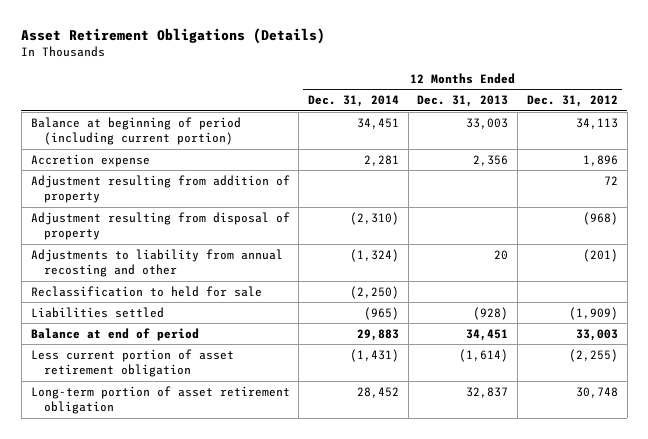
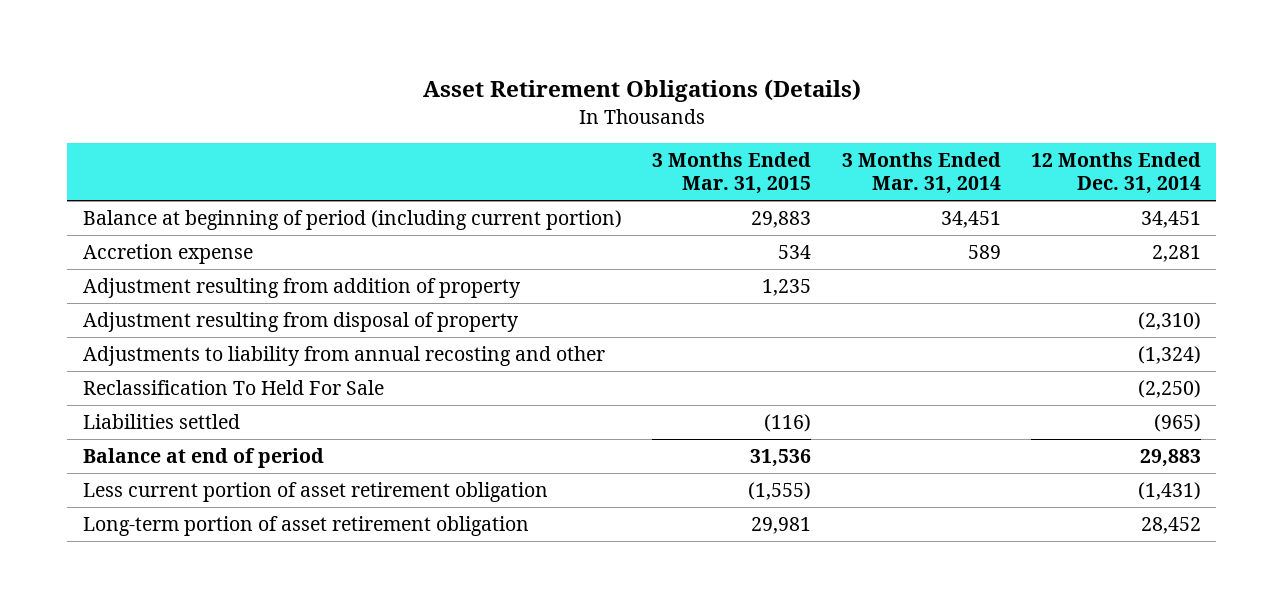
[417,95,509,108] Dec. 31, 2013 -> none
[526,95,618,108] Dec. 31, 2012 -> none
none -> [652,152,812,195] 3 Months Ended Mar. 31, 2015
none -> [841,152,1001,195] 3 Months Ended Mar. 31, 2014
[30,285,262,297] Reclassification to held for sale -> [82,380,384,396] Reclassification To Held For Sale

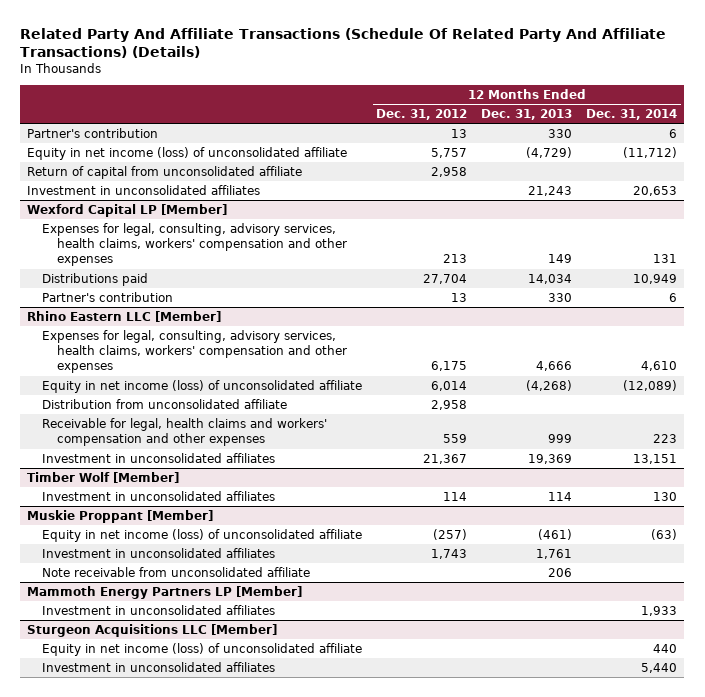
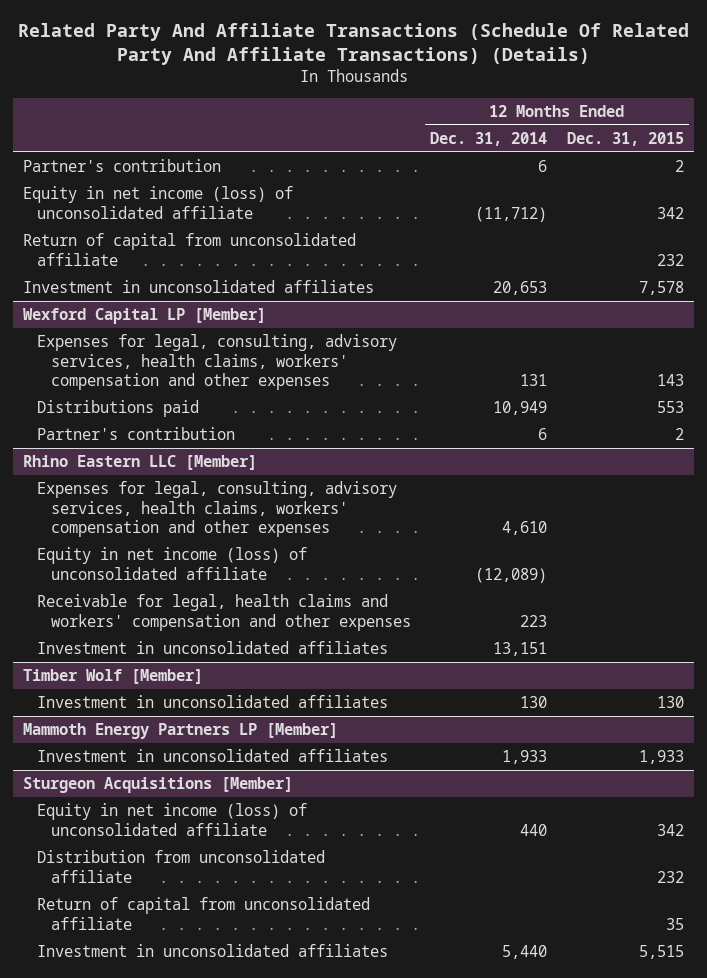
[376,109,468,121] Dec. 31, 2012 -> none
[481,109,573,121] Dec. 31, 2013 -> none
none -> [567,131,685,146] Dec. 31, 2015
[42,398,288,409] Distribution from unconsolidated affiliate -> none
[27,509,214,523] Muskie Proppant [Member] -> none
[42,528,363,542] Equity in net income (loss) of unconsolidated affiliate -> none
[42,547,276,558] Investment in unconsolidated affiliates -> none
[42,566,311,577] Note receivable from unconsolidated affiliate -> none
[27,623,278,637] Sturgeon Acquisitions LLC [Member] -> [23,777,294,794] Sturgeon Acquisitions [Member]
none -> [36,850,325,883] Distribution from unconsolidated affiliate
none -> [36,897,370,930] Return of capital from unconsolidated affiliate

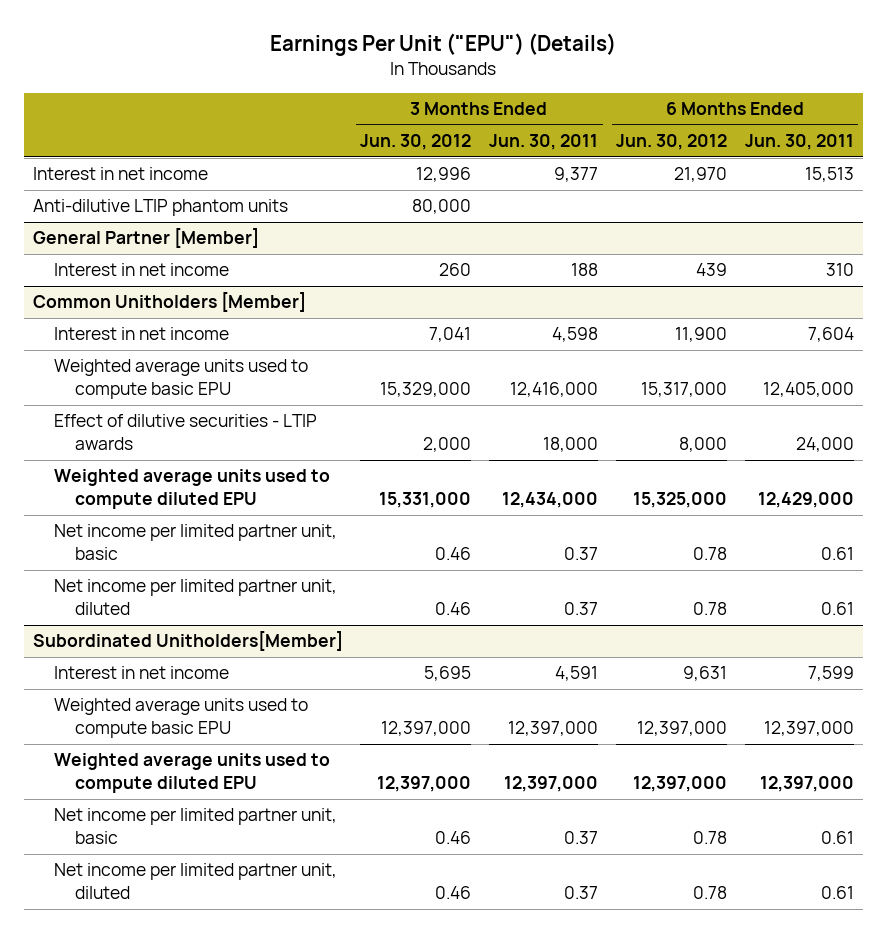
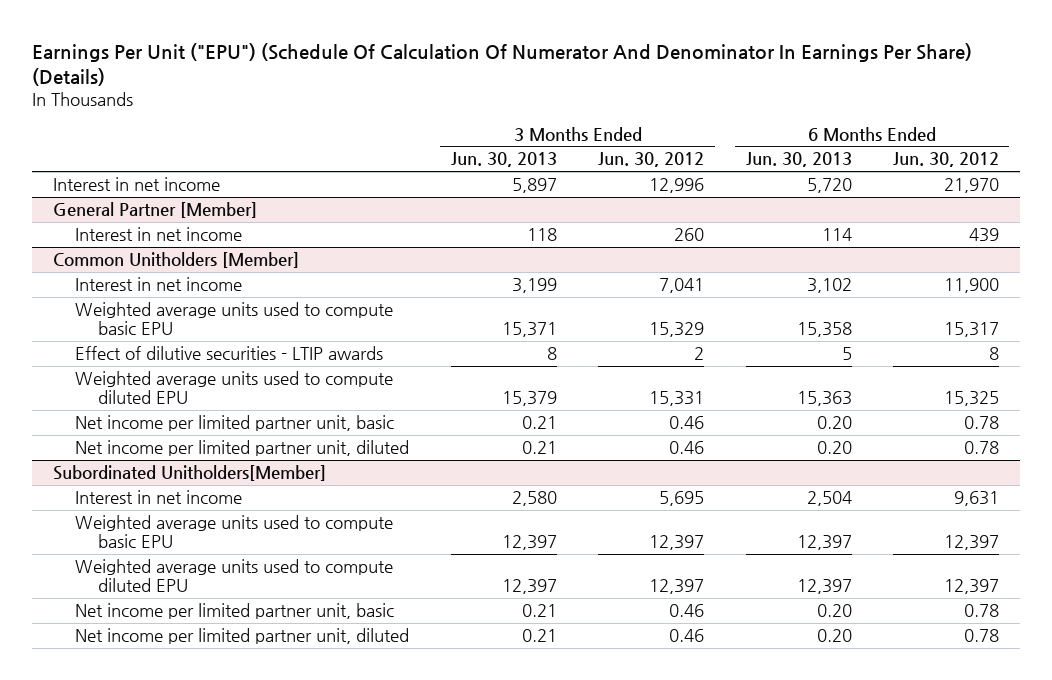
[270,33,617,57] Earnings Per Unit ("EPU") (Details) -> [32,42,973,87] Earnings Per Unit ("EPU") (Schedule Of Calculation Of Numerator And Denominator In Earnings Per Share) (Details)
[489,134,599,151] Jun. 30, 2011 -> none
[744,134,854,151] Jun. 30, 2011 -> none
none -> [450,152,557,168] Jun. 30, 2013
none -> [745,152,852,168] Jun. 30, 2013
[32,199,288,217] Anti-dilutive LTIP phantom units -> none
[380,382,472,398] 15,329,000 -> [649,322,705,338] 15,329
[641,382,728,398] 15,317,000 -> [943,322,999,338] 15,317
[423,437,472,453] 2,000 -> [694,347,705,361] 2
[679,437,728,453] 8,000 -> [988,347,999,361] 8
[379,492,472,509] 15,331,000 -> [649,391,705,407] 15,331
[633,492,728,509] 15,325,000 -> [943,391,999,407] 15,325
[381,721,472,737] 12,397,000 -> [649,535,705,551] 12,397
[637,721,728,737] 12,397,000 -> [943,535,999,551] 12,397
[377,776,472,793] 12,397,000 -> [649,579,705,595] 12,397
[633,776,728,793] 12,397,000 -> [943,579,999,595] 12,397

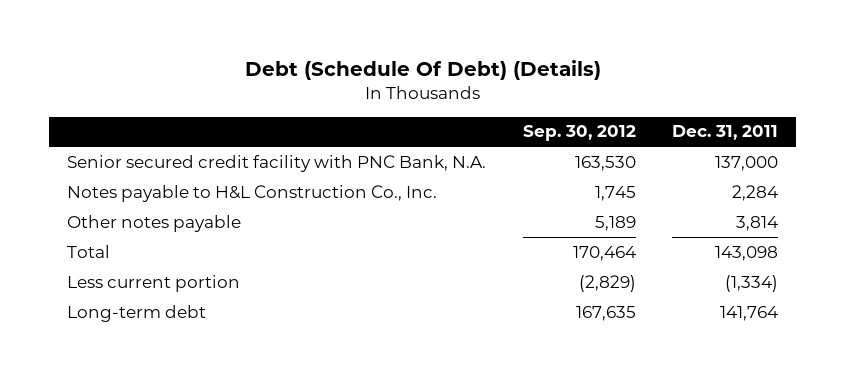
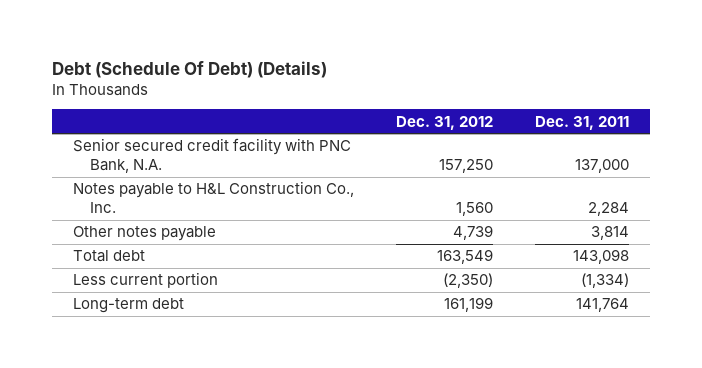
[522,125,636,142] Sep. 30, 2012 -> none
none -> [395,115,493,130] Dec. 31, 2012
[67,244,111,258] Total -> [72,250,145,263] Total debt

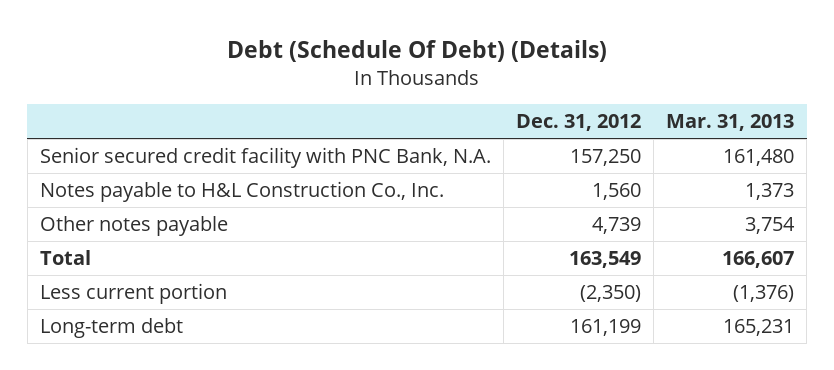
[535,115,630,130] Dec. 31, 2011 -> none
none -> [666,114,795,132] Mar. 31, 2013
[72,250,145,263] Total debt -> [39,249,91,265] Total

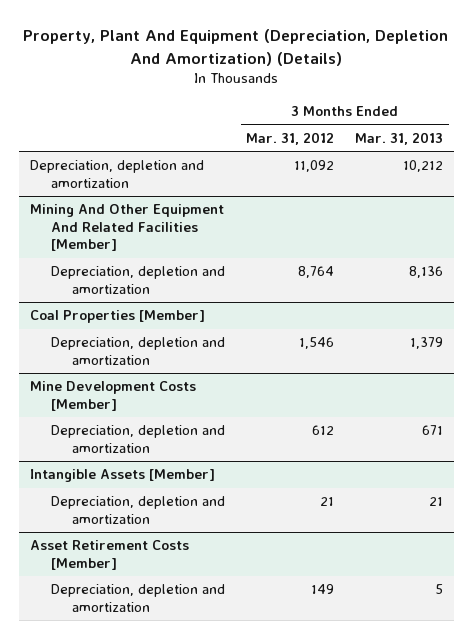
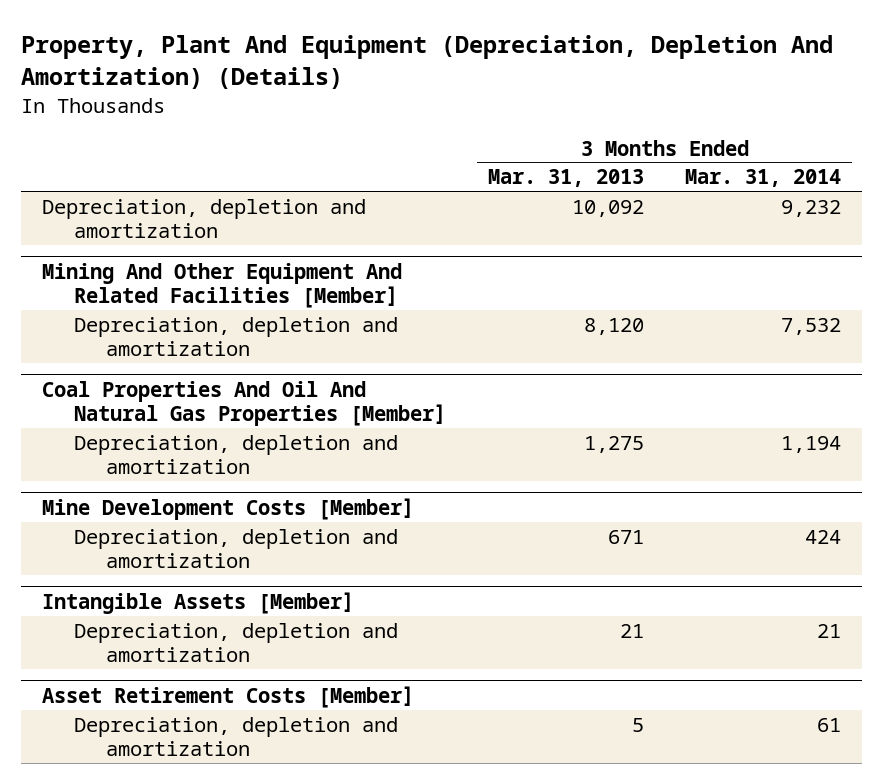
[245,131,334,145] Mar. 31, 2012 -> none
none -> [685,169,842,188] Mar. 31, 2014
[403,160,444,173] 10,212 -> [571,199,644,217] 10,092
[29,310,205,324] Coal Properties [Member] -> none
[409,266,444,279] 8,136 -> [583,317,644,335] 8,120
none -> [41,380,447,426] Coal Properties And Oil And Natural Gas Properties [Member]
[410,337,444,350] 1,379 -> [583,435,644,453] 1,275

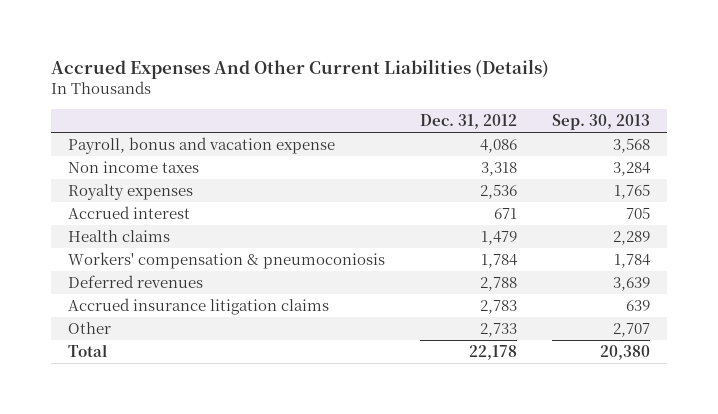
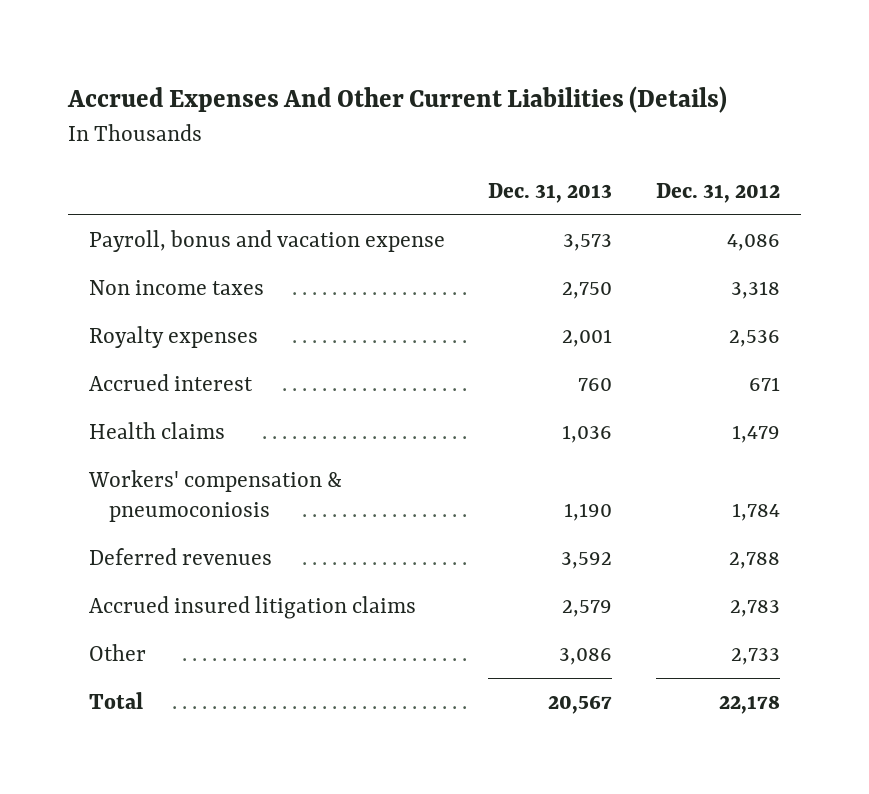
[551,114,650,131] Sep. 30, 2013 -> none
none -> [488,182,613,203] Dec. 31, 2013
[68,297,330,315] Accrued insurance litigation claims -> [89,596,417,620] Accrued insured litigation claims

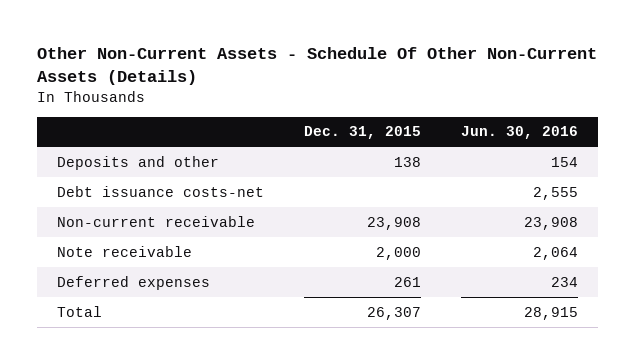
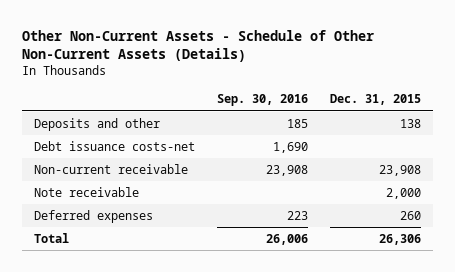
[36,47,597,86] Other Non-Current Assets - Schedule Of Other Non-Current Assets (Details) -> [22,29,375,63] Other Non-Current Assets - Schedule of Other Non-Current Assets (Details)
[460,126,578,140] Jun. 30, 2016 -> none
none -> [216,94,308,107] Sep. 30, 2016
[393,276,421,287] 261 -> [400,210,422,220] 260
[366,306,421,320] 26,307 -> [379,233,422,245] 26,306

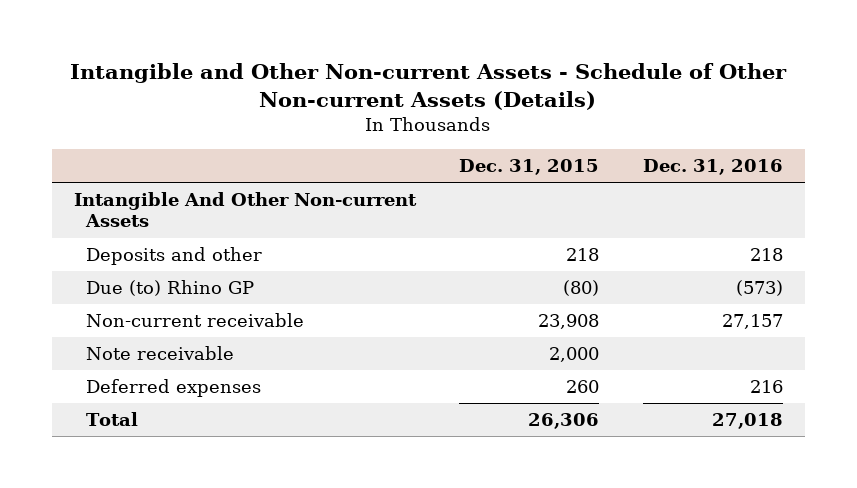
[22,29,375,63] Other Non-Current Assets - Schedule of Other Non-Current Assets (Details) -> [70,63,788,110] Intangible and Other Non-current Assets - Schedule of Other Non-current Assets (Details)
[216,94,308,107] Sep. 30, 2016 -> none
none -> [643,158,784,175] Dec. 31, 2016
[33,140,195,151] Debt issuance costs-net -> none
none -> [73,192,417,228] Intangible And Other Non-current Assets
[400,118,422,128] 138 -> [566,248,600,262] 218
none -> [86,280,255,297] Due (to) Rhino GP

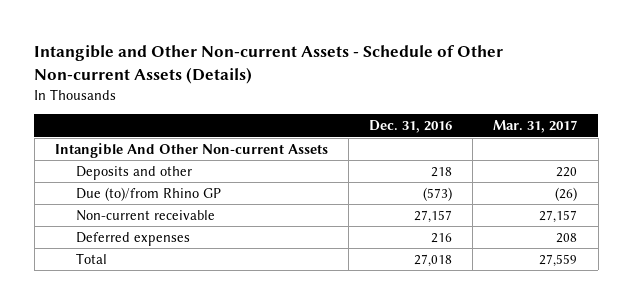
[459,158,600,175] Dec. 31, 2015 -> none
none -> [493,120,578,134] Mar. 31, 2017
[86,280,255,297] Due (to) Rhino GP -> [75,187,221,202] Due (to)/from Rhino GP
[86,346,235,361] Note receivable -> none

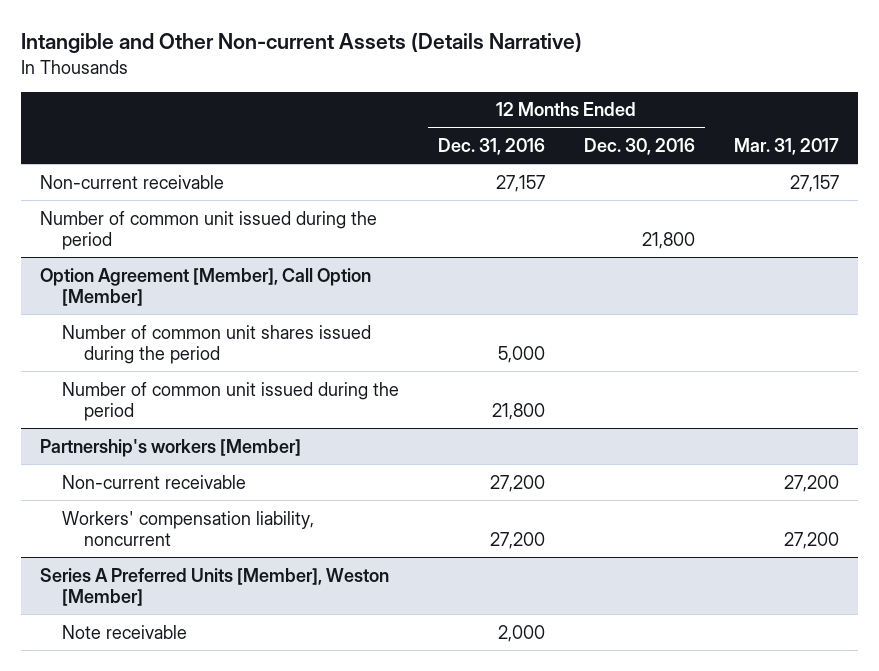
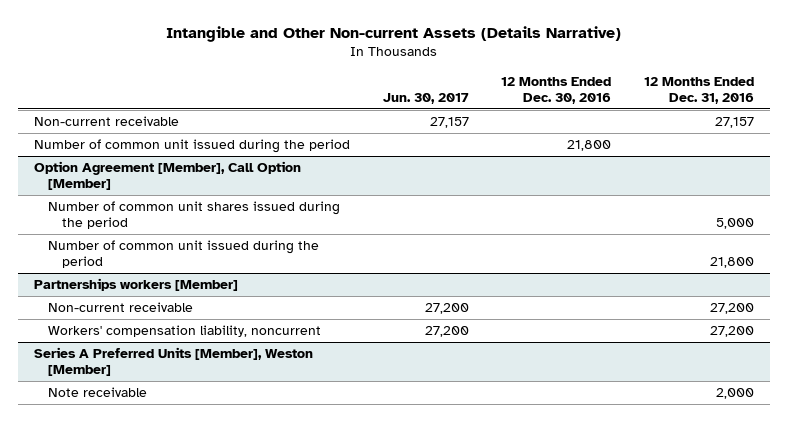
[733,138,839,156] Mar. 31, 2017 -> none
none -> [382,93,469,105] Jun. 30, 2017
[40,438,302,457] Partnership's workers [Member] -> [34,277,239,291] Partnerships workers [Member]

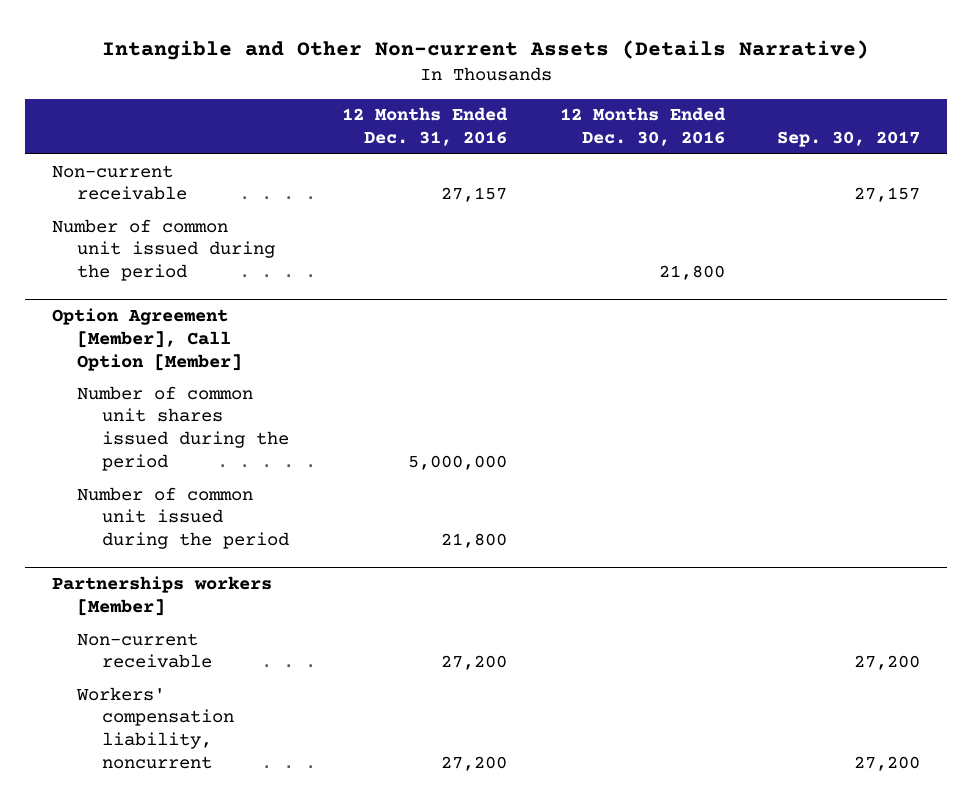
[382,93,469,105] Jun. 30, 2017 -> none
none -> [777,131,921,148] Sep. 30, 2017
[715,218,754,230] 5,000 -> [407,455,507,471] 5,000,000
[34,346,314,377] Series A Preferred Units [Member], Weston [Member] -> none
[48,386,148,397] Note receivable -> none

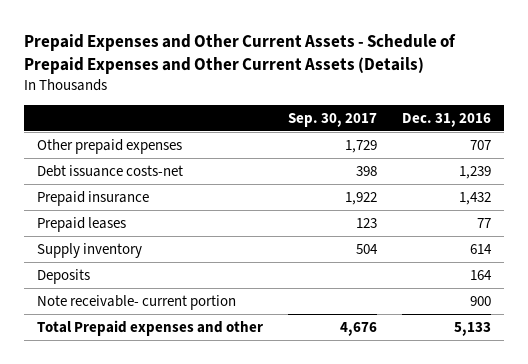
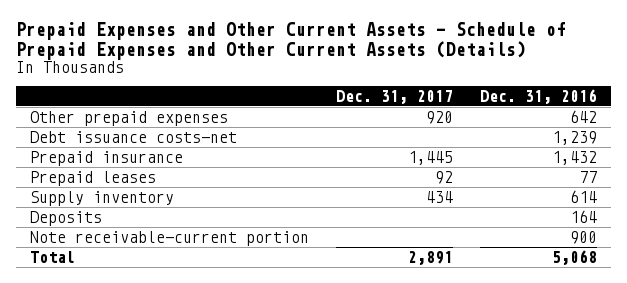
[288,112,378,127] Sep. 30, 2017 -> none
none -> [336,89,454,104] Dec. 31, 2017
[470,139,492,150] 707 -> [570,109,598,123] 642
[36,294,236,310] Note receivable- current portion -> [29,230,309,246] Note receivable-current portion
[36,319,263,336] Total Prepaid expenses and other -> [29,250,75,263] Total
[454,321,492,336] 5,133 -> [552,249,598,265] 5,068

